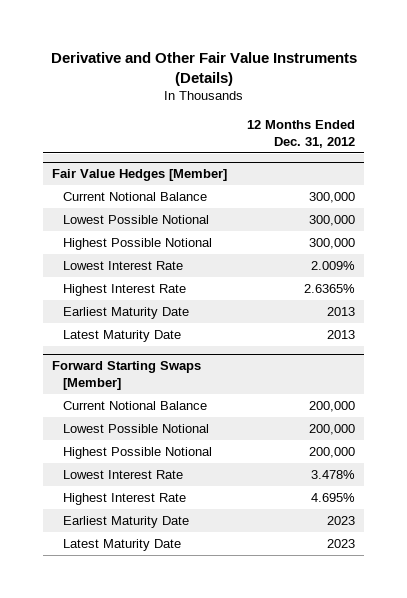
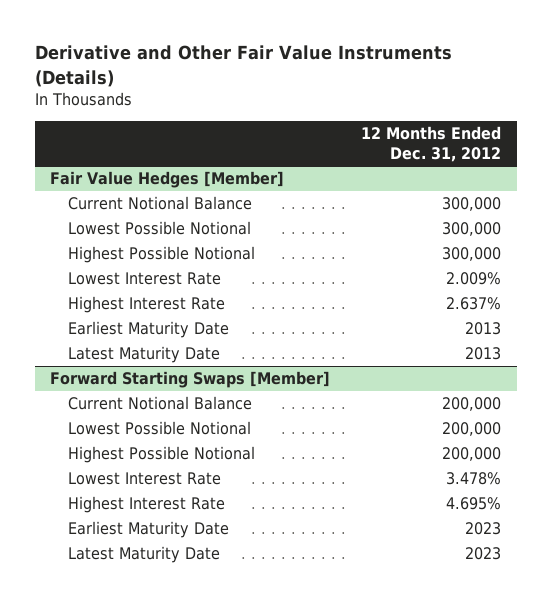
[303,284,355,294] 2.6365% -> [446,297,502,311] 2.637%

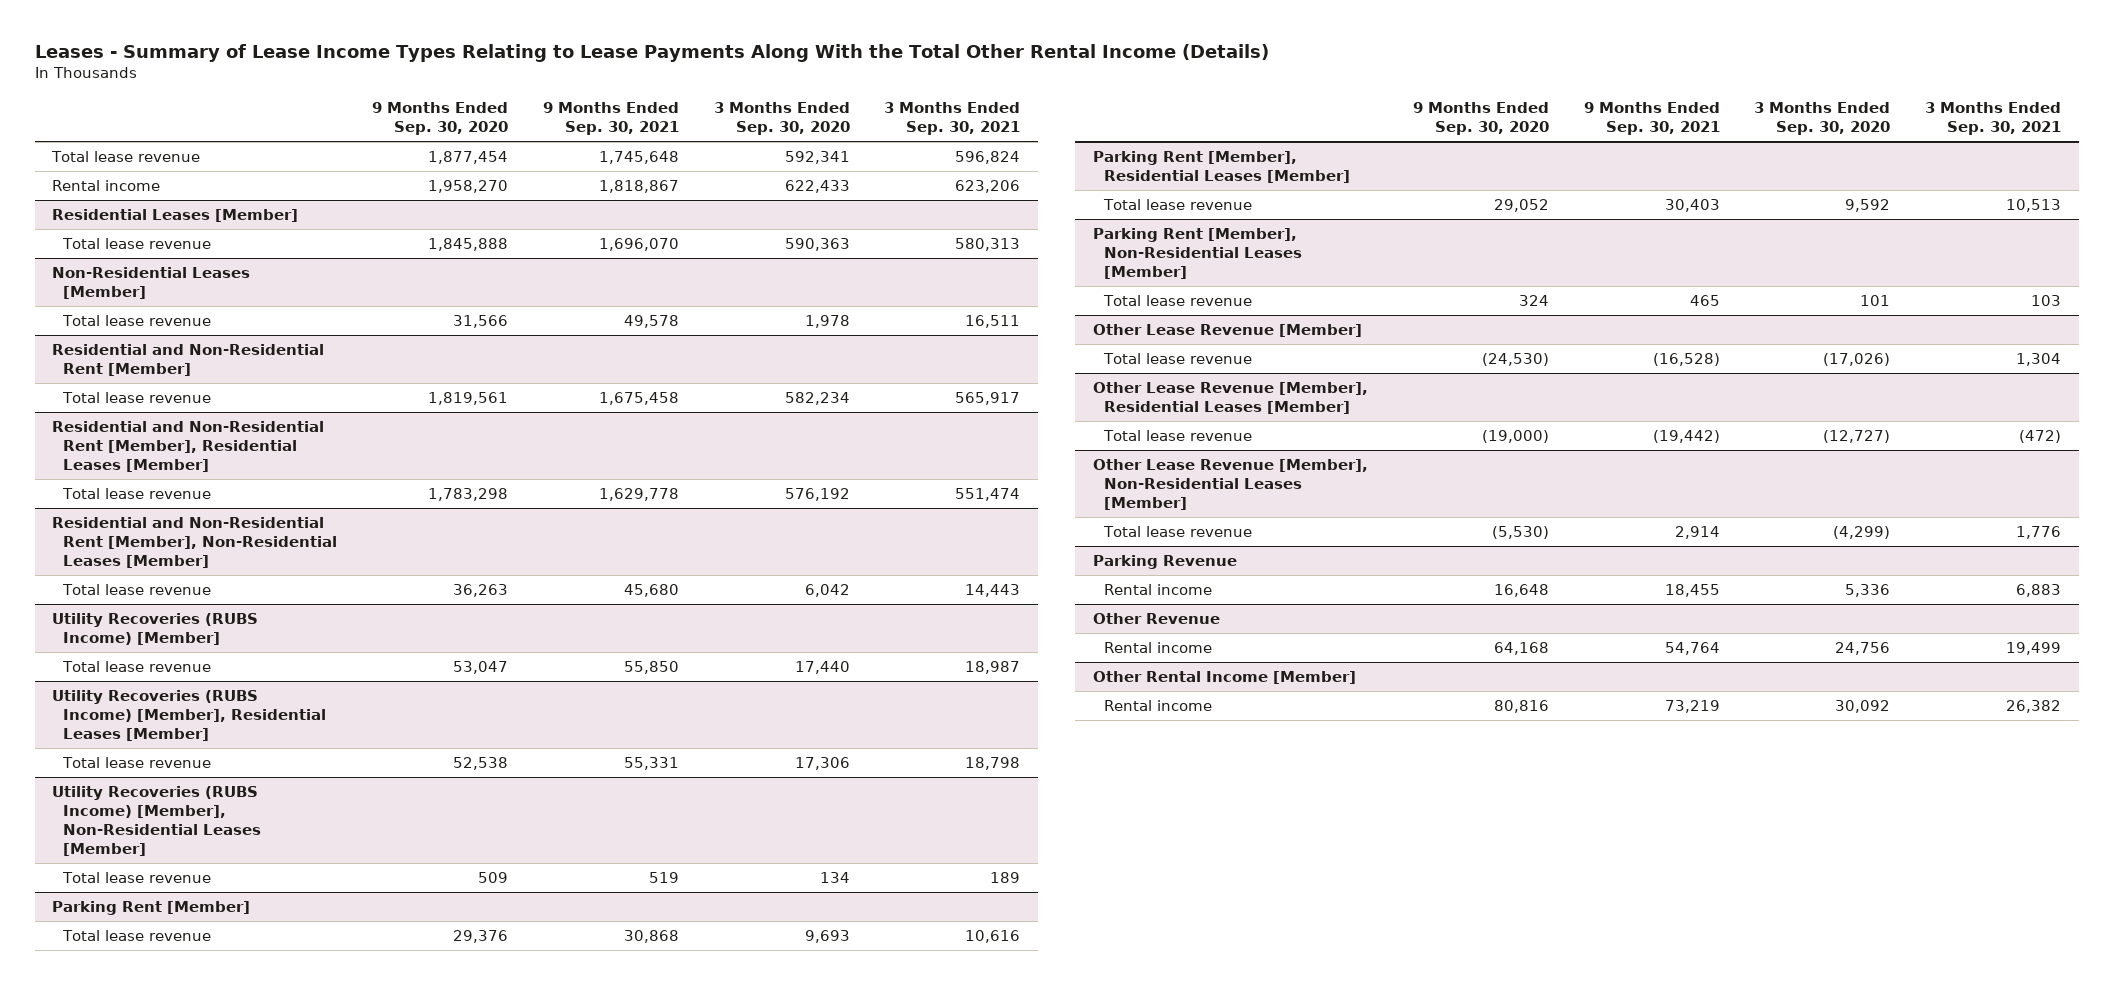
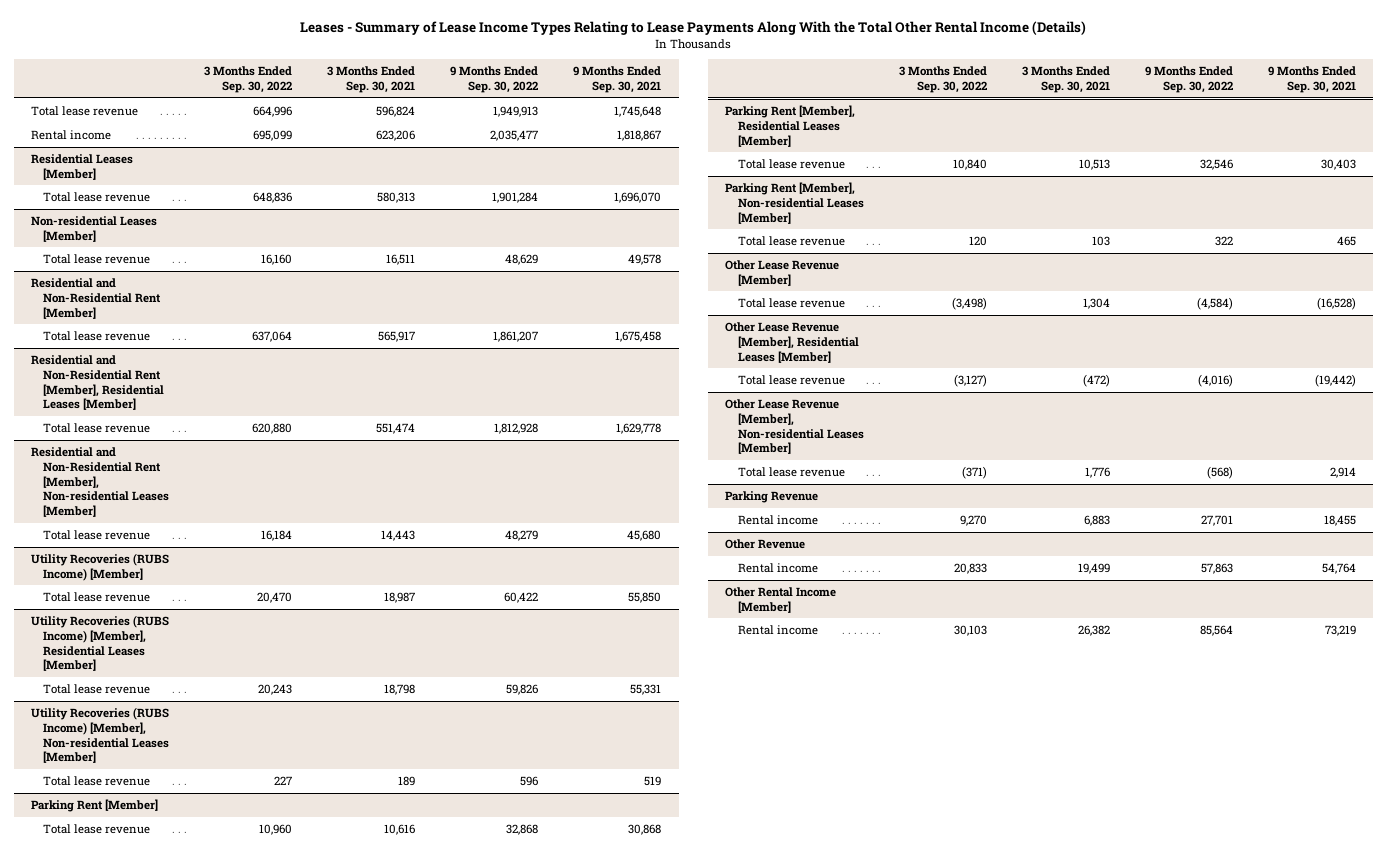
[372,102,509,136] 9 Months Ended Sep. 30, 2020 -> none
[713,102,850,136] 3 Months Ended Sep. 30, 2020 -> none
none -> [204,66,293,94] 3 Months Ended Sep. 30, 2022
none -> [450,66,539,94] 9 Months Ended Sep. 30, 2022
[52,266,251,299] Non-Residential Leases [Member] -> [31,216,158,242] Non-residential Leases [Member]
[52,516,338,569] Residential and Non-Residential Rent [Member], Non-Residential Leases [Member] -> [31,447,170,518] Residential and Non-Residential Rent [Member], Non-residential Leases [Member]
[52,785,262,857] Utility Recoveries (RUBS Income) [Member], Non-Residential Leases [Member] -> [31,707,170,764] Utility Recoveries (RUBS Income) [Member], Non-residential Leases [Member]
[1092,227,1303,280] Parking Rent [Member], Non-Residential Leases [Member] -> [725,182,864,224] Parking Rent [Member], Non-residential Leases [Member]
[1092,458,1368,511] Other Lease Revenue [Member], Non-Residential Leases [Member] -> [725,399,864,455] Other Lease Revenue [Member], Non-residential Leases [Member]

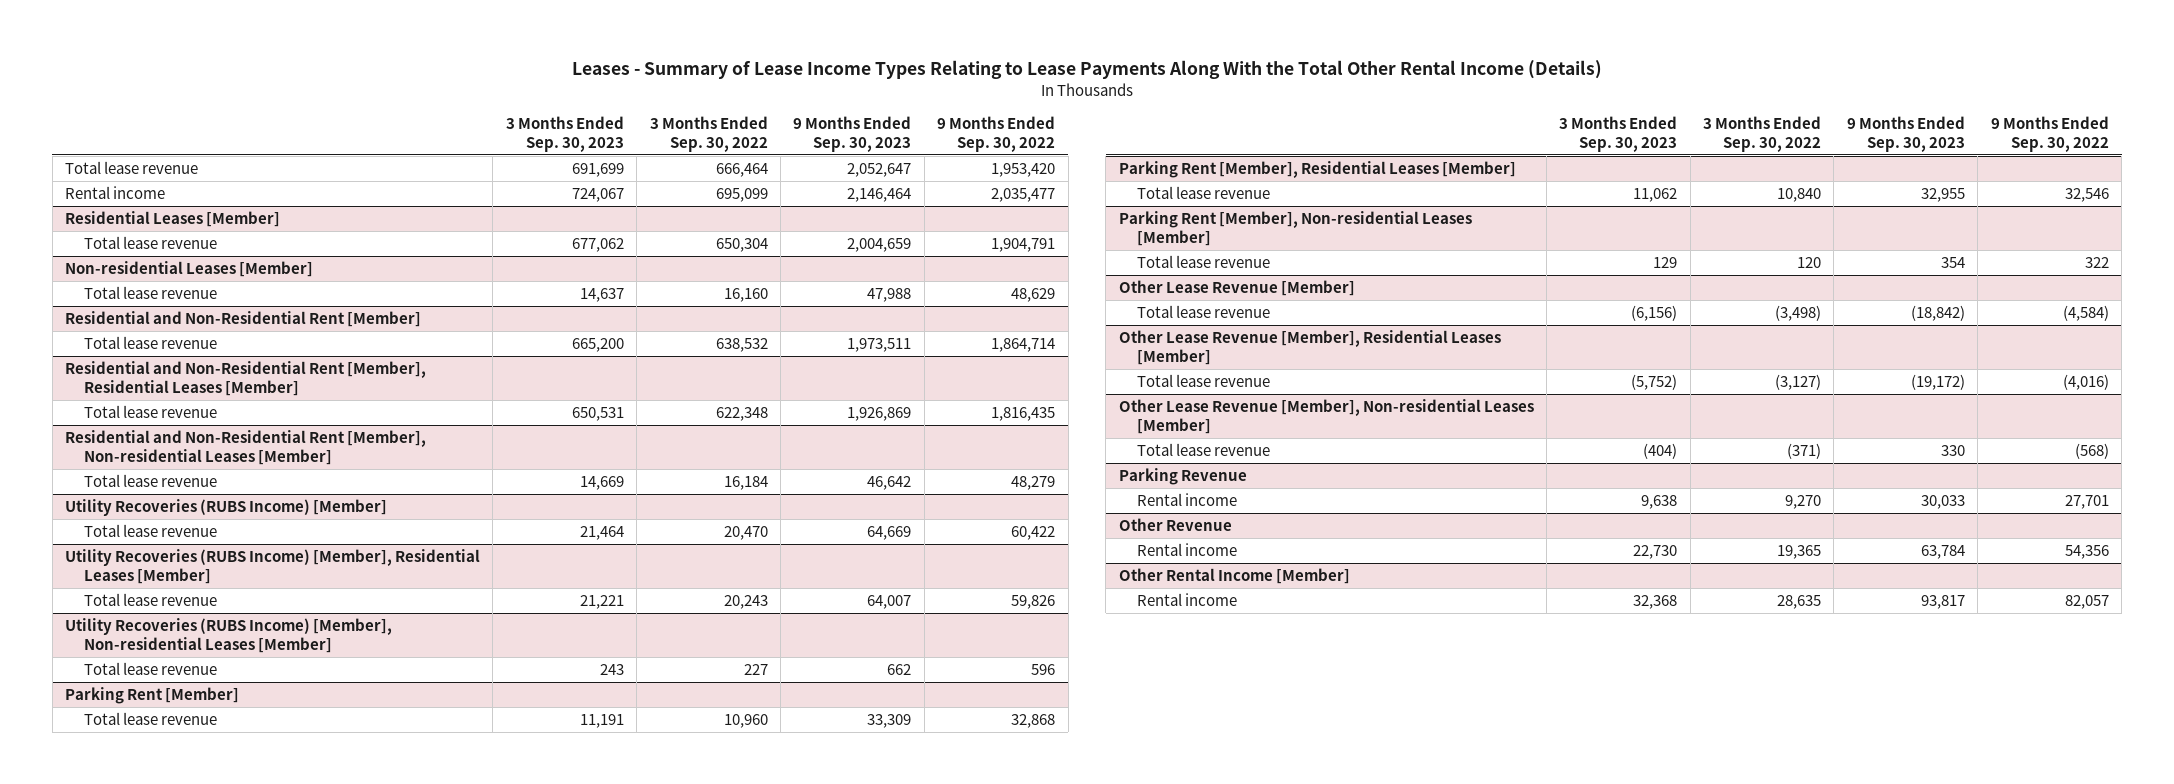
[327,66,416,94] 3 Months Ended Sep. 30, 2021 -> none
[573,66,662,94] 9 Months Ended Sep. 30, 2021 -> none
none -> [505,115,624,152] 3 Months Ended Sep. 30, 2023
none -> [793,115,912,152] 9 Months Ended Sep. 30, 2023
[253,106,293,118] 664,996 -> [715,162,768,177] 666,464
[493,106,539,118] 1,949,913 -> [991,162,1056,177] 1,953,420
[253,192,293,204] 648,836 -> [715,237,768,252] 650,304
[492,192,539,204] 1,901,284 -> [991,237,1056,252] 1,904,791
[252,331,293,343] 637,064 -> [715,337,768,352] 638,532
[493,331,539,343] 1,861,207 -> [991,337,1056,352] 1,864,714
[252,423,293,435] 620,880 -> [715,406,768,421] 622,348
[494,423,539,435] 1,812,928 -> [991,406,1056,421] 1,816,435
[953,563,987,575] 20,833 -> [1777,544,1822,559] 19,365
[1200,563,1233,575] 57,863 -> [2064,544,2109,559] 54,356
[953,625,987,637] 30,103 -> [1777,594,1822,609] 28,635
[1199,625,1233,637] 85,564 -> [2064,594,2109,609] 82,057

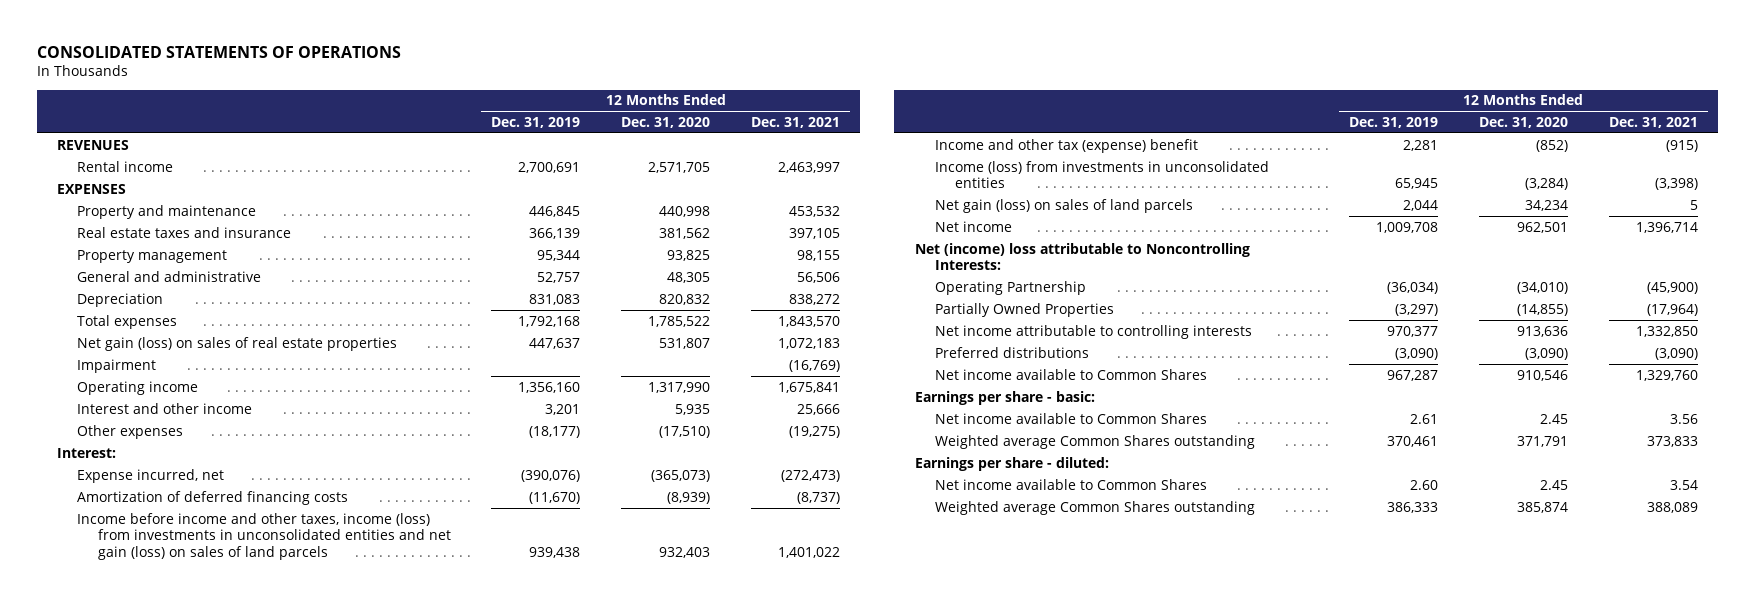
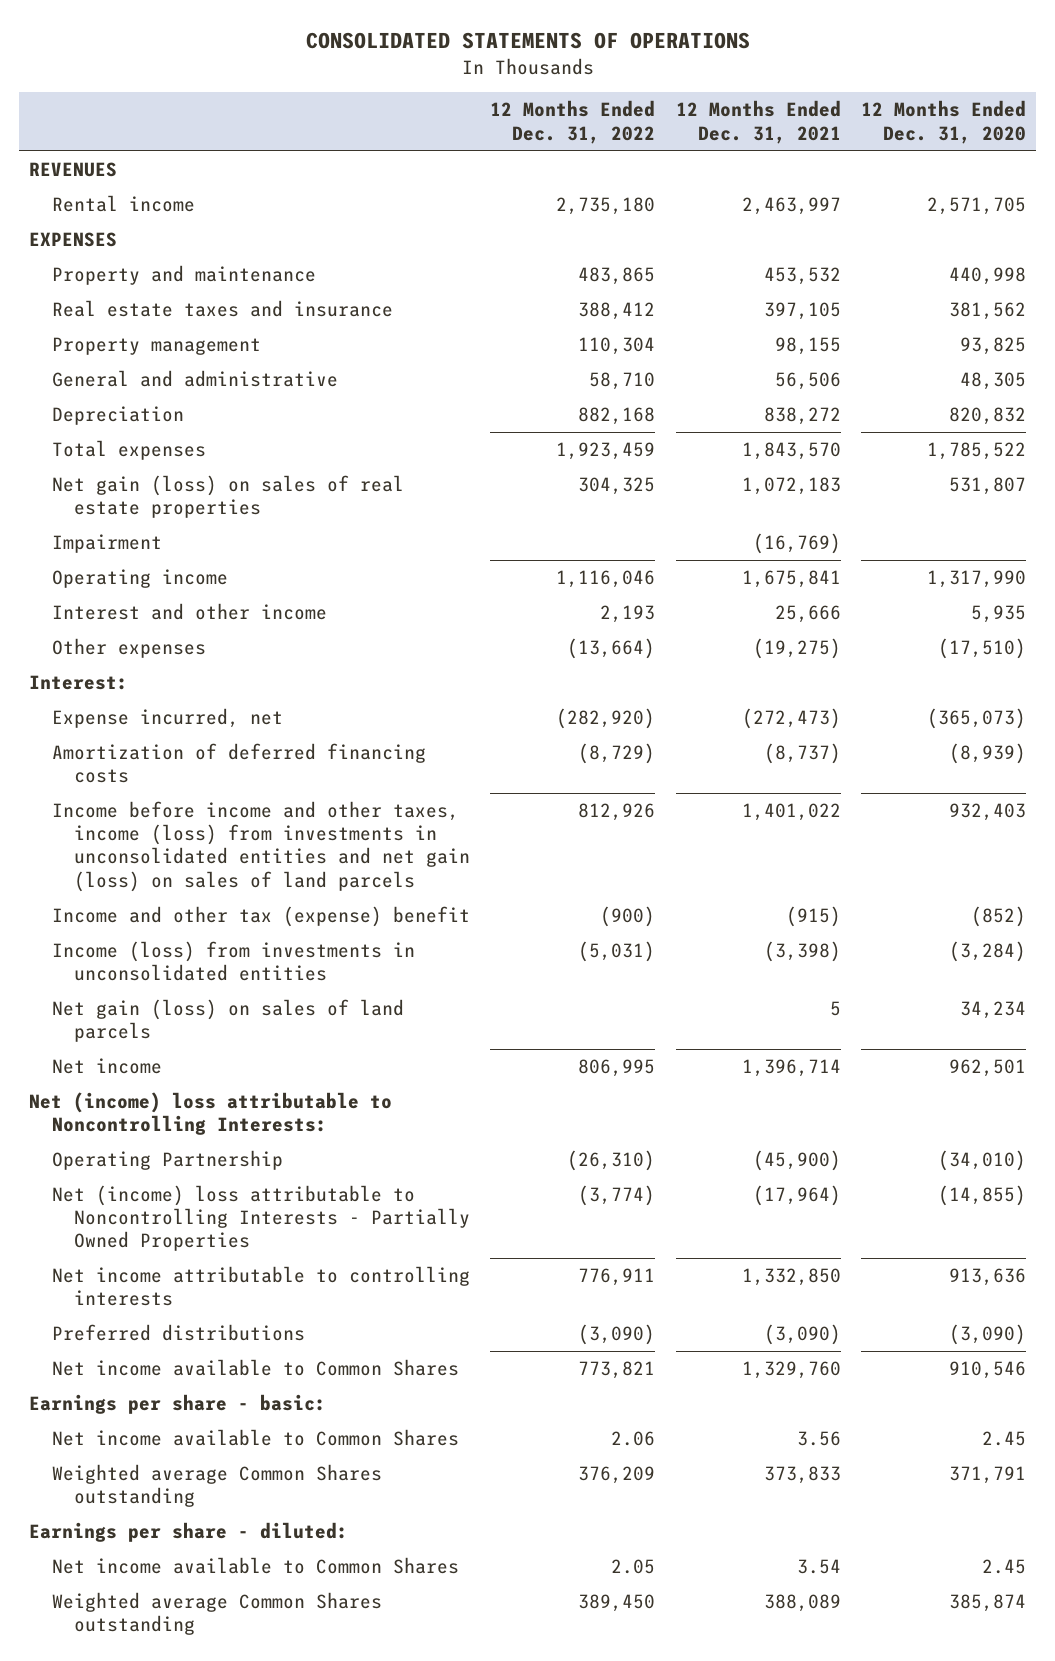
[491,116,581,128] Dec. 31, 2019 -> none
none -> [490,100,656,144] 12 Months Ended Dec. 31, 2022
[935,302,1115,317] Partially Owned Properties -> [51,1185,470,1252] Net (income) loss attributable to Noncontrolling Interests - Partially Owned Properties

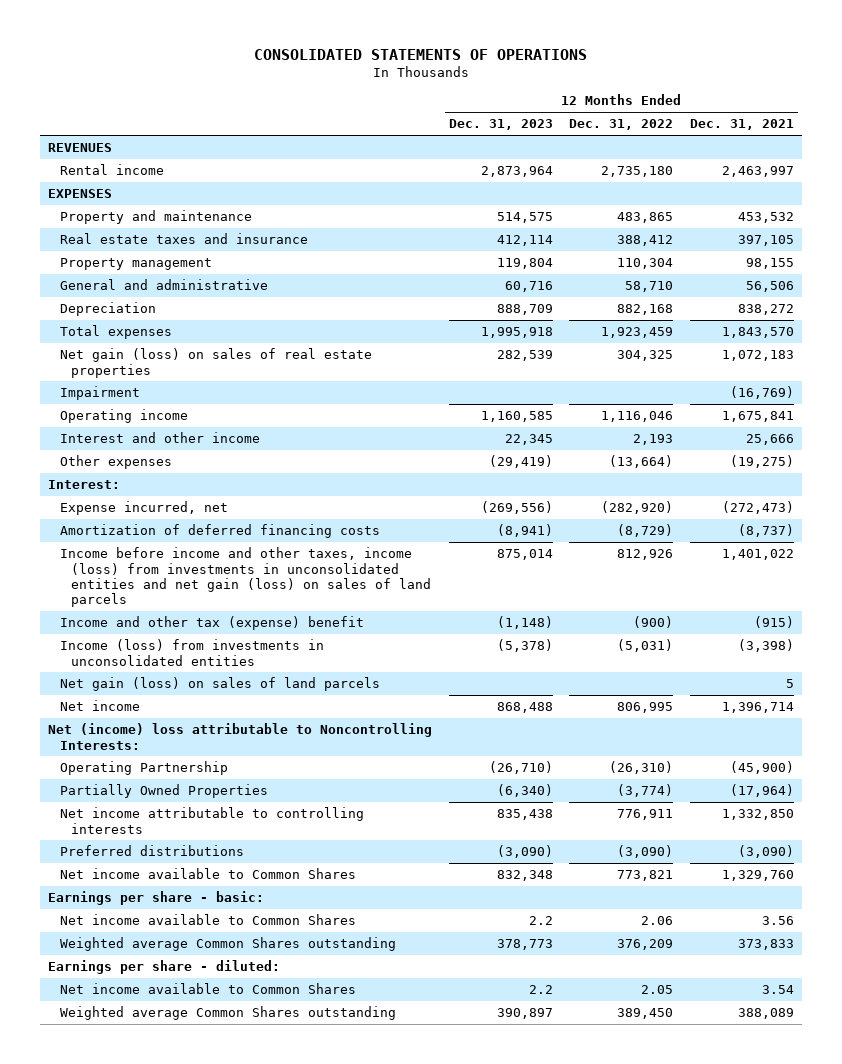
[860,100,1026,144] 12 Months Ended Dec. 31, 2020 -> none
none -> [448,119,553,131] Dec. 31, 2023
[51,1185,470,1252] Net (income) loss attributable to Noncontrolling Interests - Partially Owned Properties -> [59,784,268,799] Partially Owned Properties

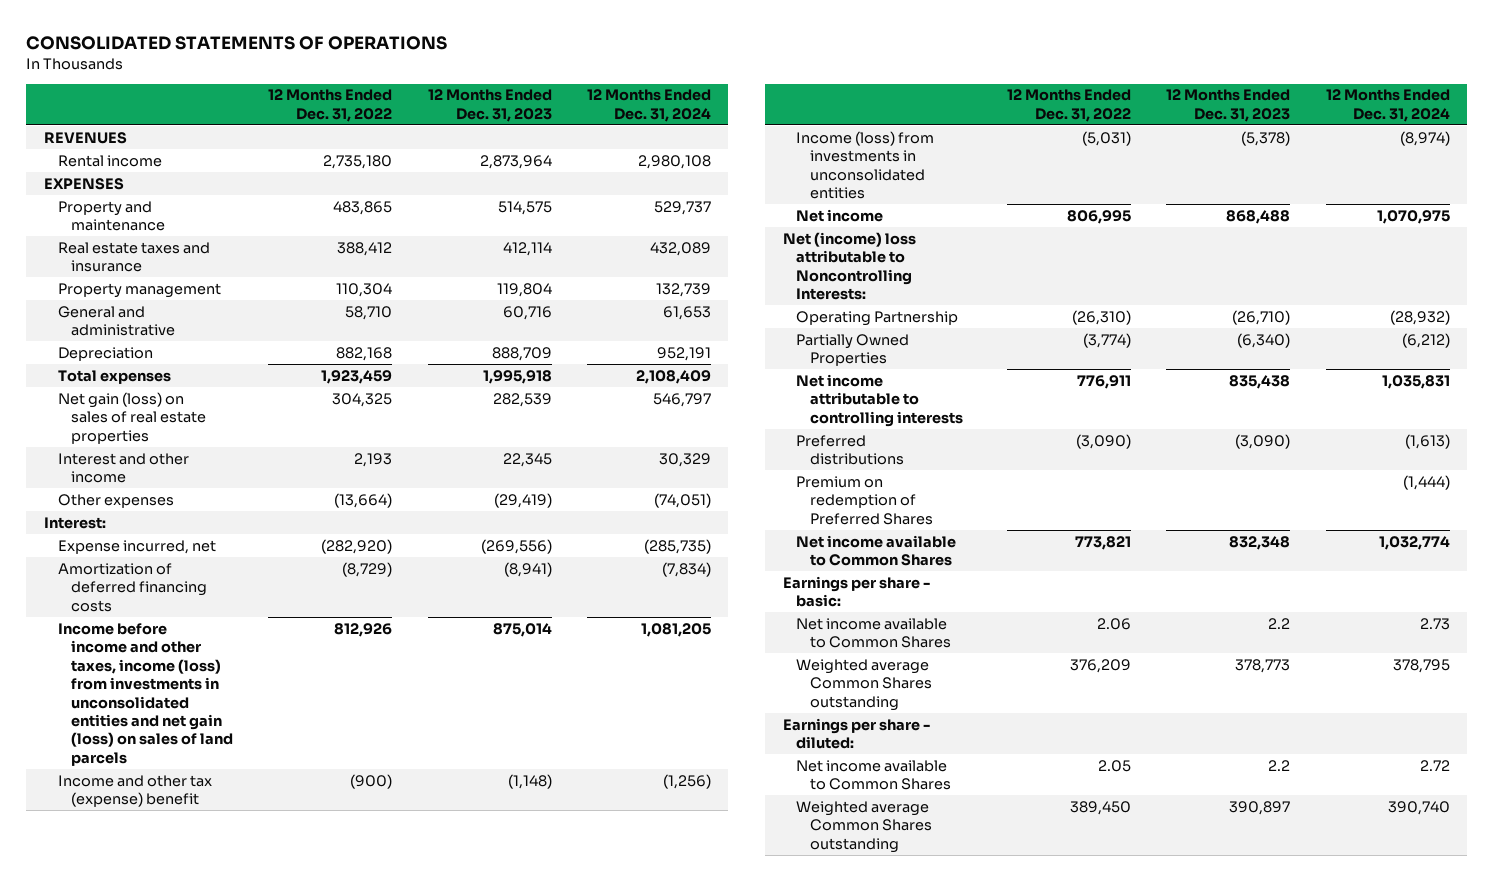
[690,119,795,131] Dec. 31, 2021 -> none
none -> [586,89,711,122] 12 Months Ended Dec. 31, 2024
[59,386,140,401] Impairment -> none
[59,409,188,424] Operating income -> none
[59,677,380,692] Net gain (loss) on sales of land parcels -> none
none -> [796,475,933,525] Premium on redemption of Preferred Shares

